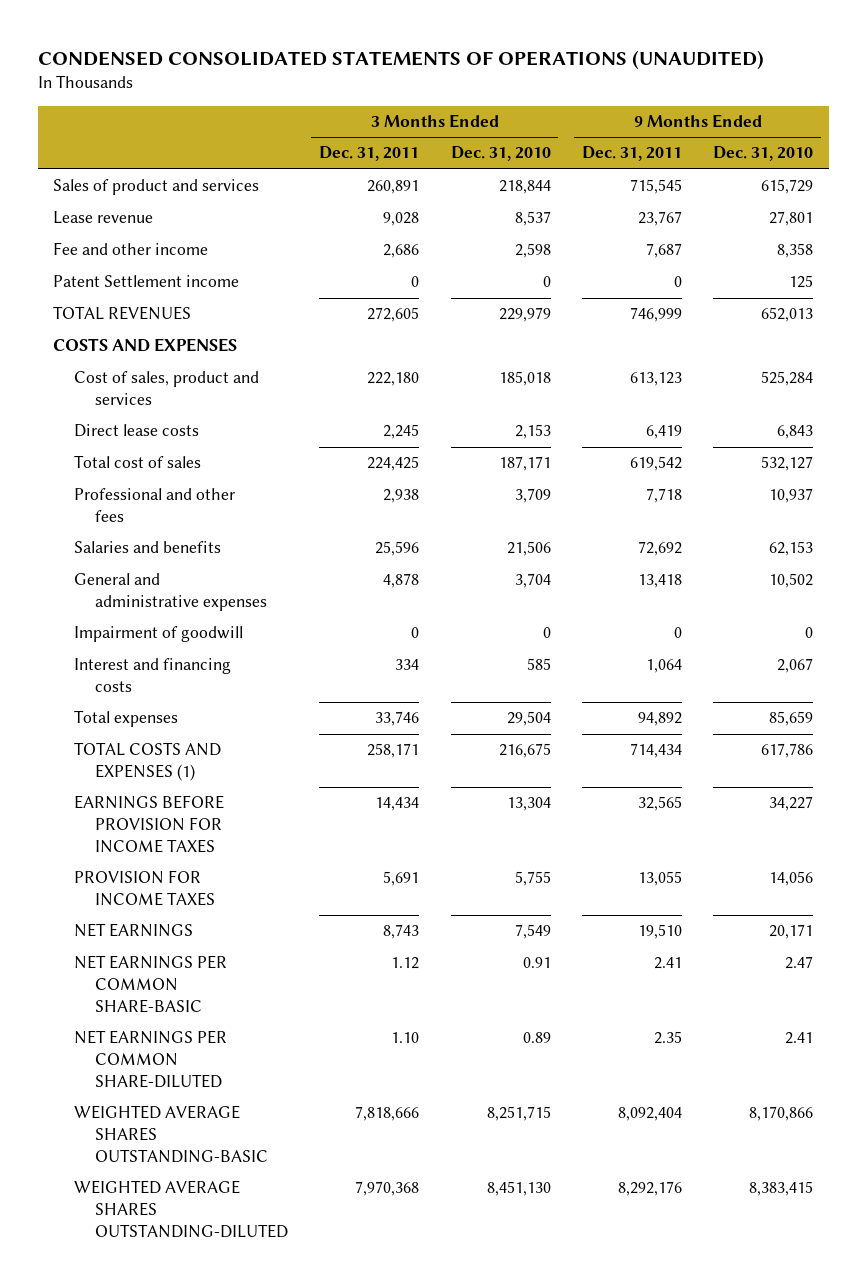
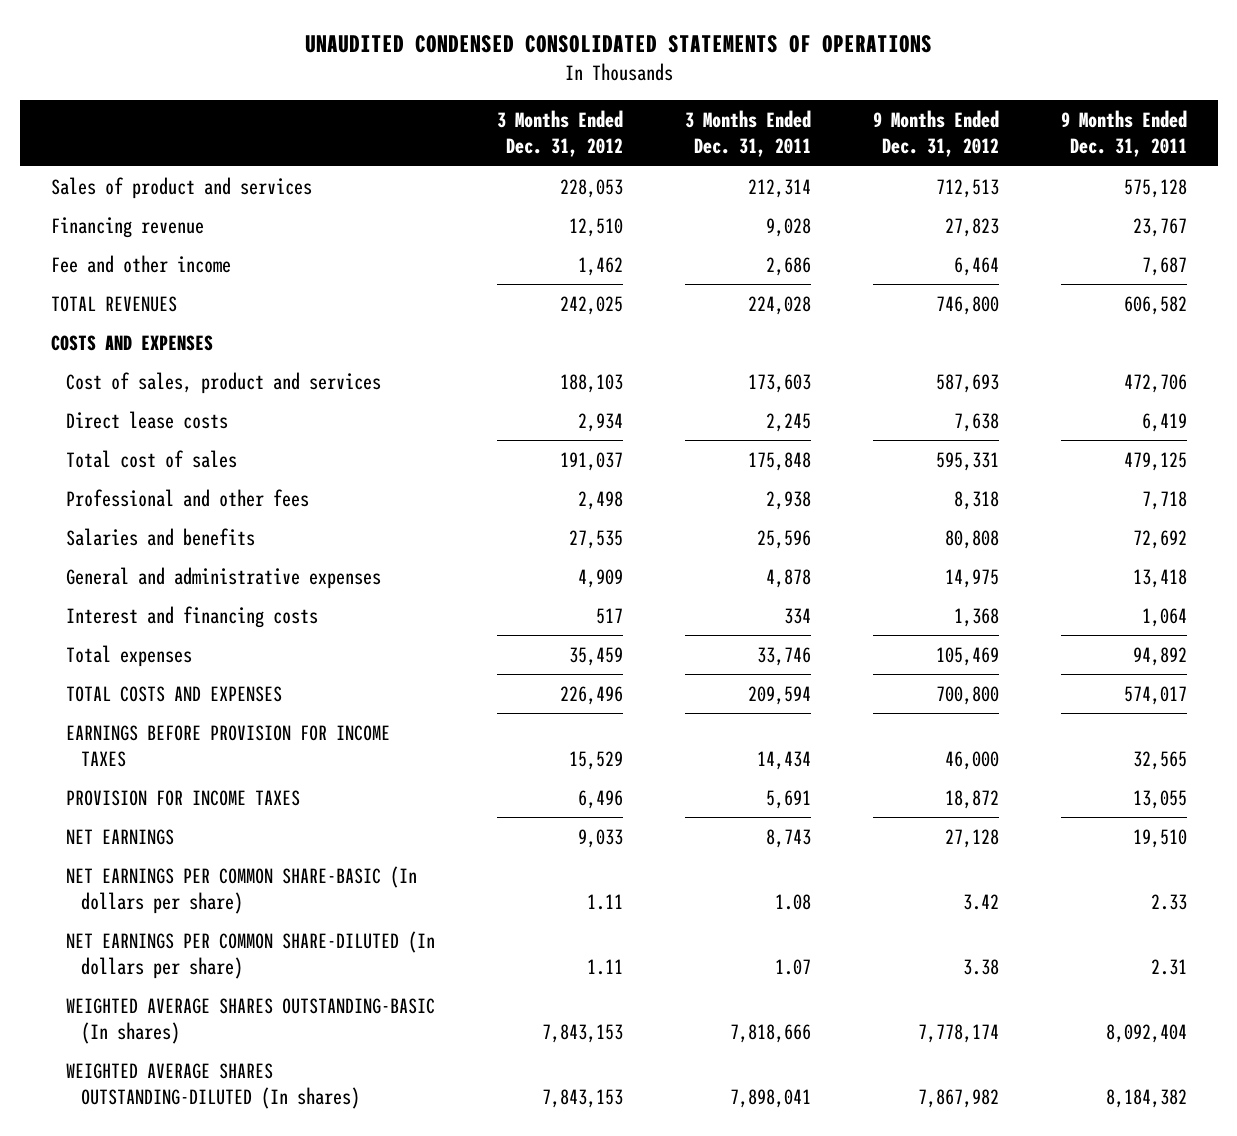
[37,49,764,70] CONDENSED CONSOLIDATED STATEMENTS OF OPERATIONS (UNAUDITED) -> [304,34,932,53] UNAUDITED CONDENSED CONSOLIDATED STATEMENTS OF OPERATIONS
[450,146,551,162] Dec. 31, 2010 -> none
[713,146,814,162] Dec. 31, 2010 -> none
none -> [496,110,623,158] 3 Months Ended Dec. 31, 2012
none -> [872,110,999,158] 9 Months Ended Dec. 31, 2012
[367,180,420,195] 260,891 -> [747,178,811,198] 212,314
[629,179,682,195] 715,545 -> [1123,178,1187,198] 575,128
[53,211,154,225] Lease revenue -> [50,216,204,238] Financing revenue
[53,275,240,288] Patent Settlement income -> none
[367,307,420,323] 272,605 -> [747,295,811,315] 224,028
[629,307,682,323] 746,999 -> [1123,295,1187,315] 606,582
[367,372,420,387] 222,180 -> [747,373,811,393] 173,603
[629,372,682,387] 613,123 -> [1123,373,1187,393] 472,706
[367,456,420,472] 224,425 -> [747,451,811,471] 175,848
[629,456,682,472] 619,542 -> [1123,451,1187,471] 479,125
[73,626,243,643] Impairment of goodwill -> none
[73,742,221,782] TOTAL COSTS AND EXPENSES (1) -> [65,685,282,702] TOTAL COSTS AND EXPENSES
[367,743,420,759] 258,171 -> [747,685,811,705] 209,594
[629,743,682,759] 714,434 -> [1123,685,1187,705] 574,017
[73,955,227,1013] NET EARNINGS PER COMMON SHARE-BASIC -> [65,865,417,914] NET EARNINGS PER COMMON SHARE-BASIC (In dollars per share)
[391,957,420,970] 1.12 -> [774,893,811,910] 1.08
[653,957,682,970] 2.41 -> [1150,893,1187,910] 2.33
[73,1030,227,1088] NET EARNINGS PER COMMON SHARE-DILUTED -> [65,930,435,979] NET EARNINGS PER COMMON SHARE-DILUTED (In dollars per share)
[391,1032,420,1044] 1.10 -> [774,958,811,975] 1.07
[653,1031,682,1045] 2.35 -> [1150,958,1187,975] 2.31
[73,1105,268,1163] WEIGHTED AVERAGE SHARES OUTSTANDING-BASIC -> [65,997,435,1044] WEIGHTED AVERAGE SHARES OUTSTANDING-BASIC (In shares)
[73,1180,288,1238] WEIGHTED AVERAGE SHARES OUTSTANDING-DILUTED -> [65,1062,360,1109] WEIGHTED AVERAGE SHARES OUTSTANDING-DILUTED (In shares)
[355,1181,420,1197] 7,970,368 -> [729,1088,811,1108] 7,898,041
[617,1181,682,1197] 8,292,176 -> [1105,1088,1187,1108] 8,184,382

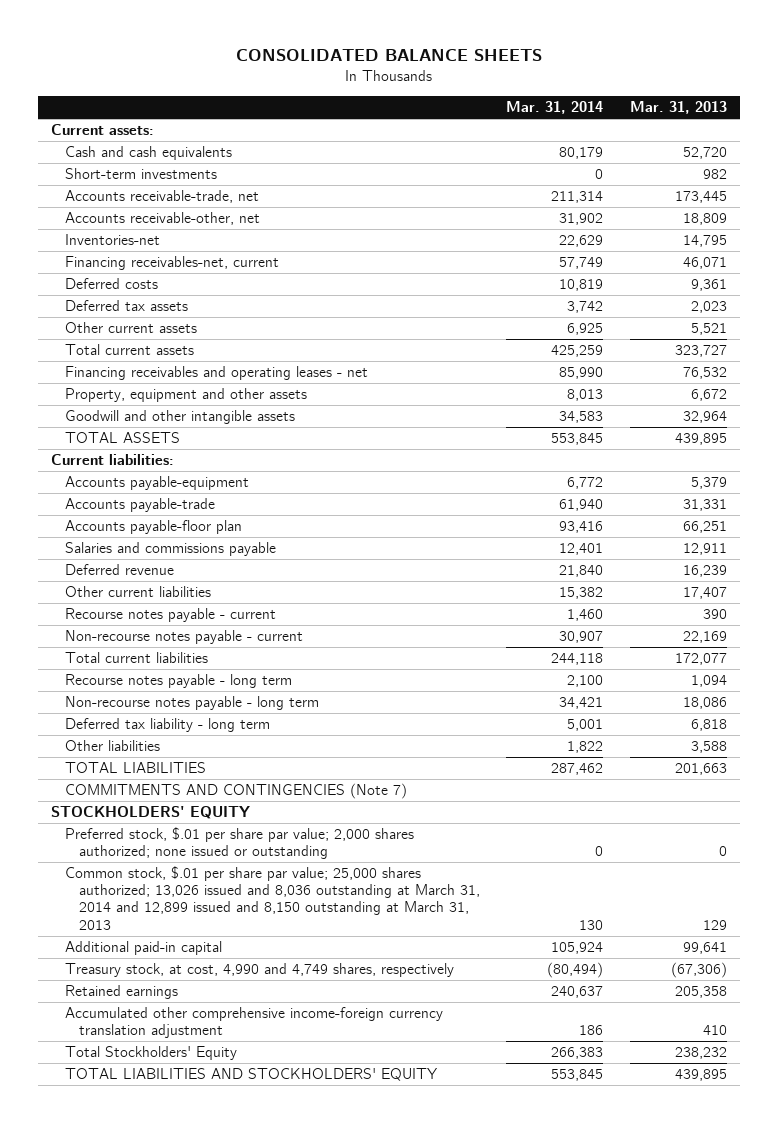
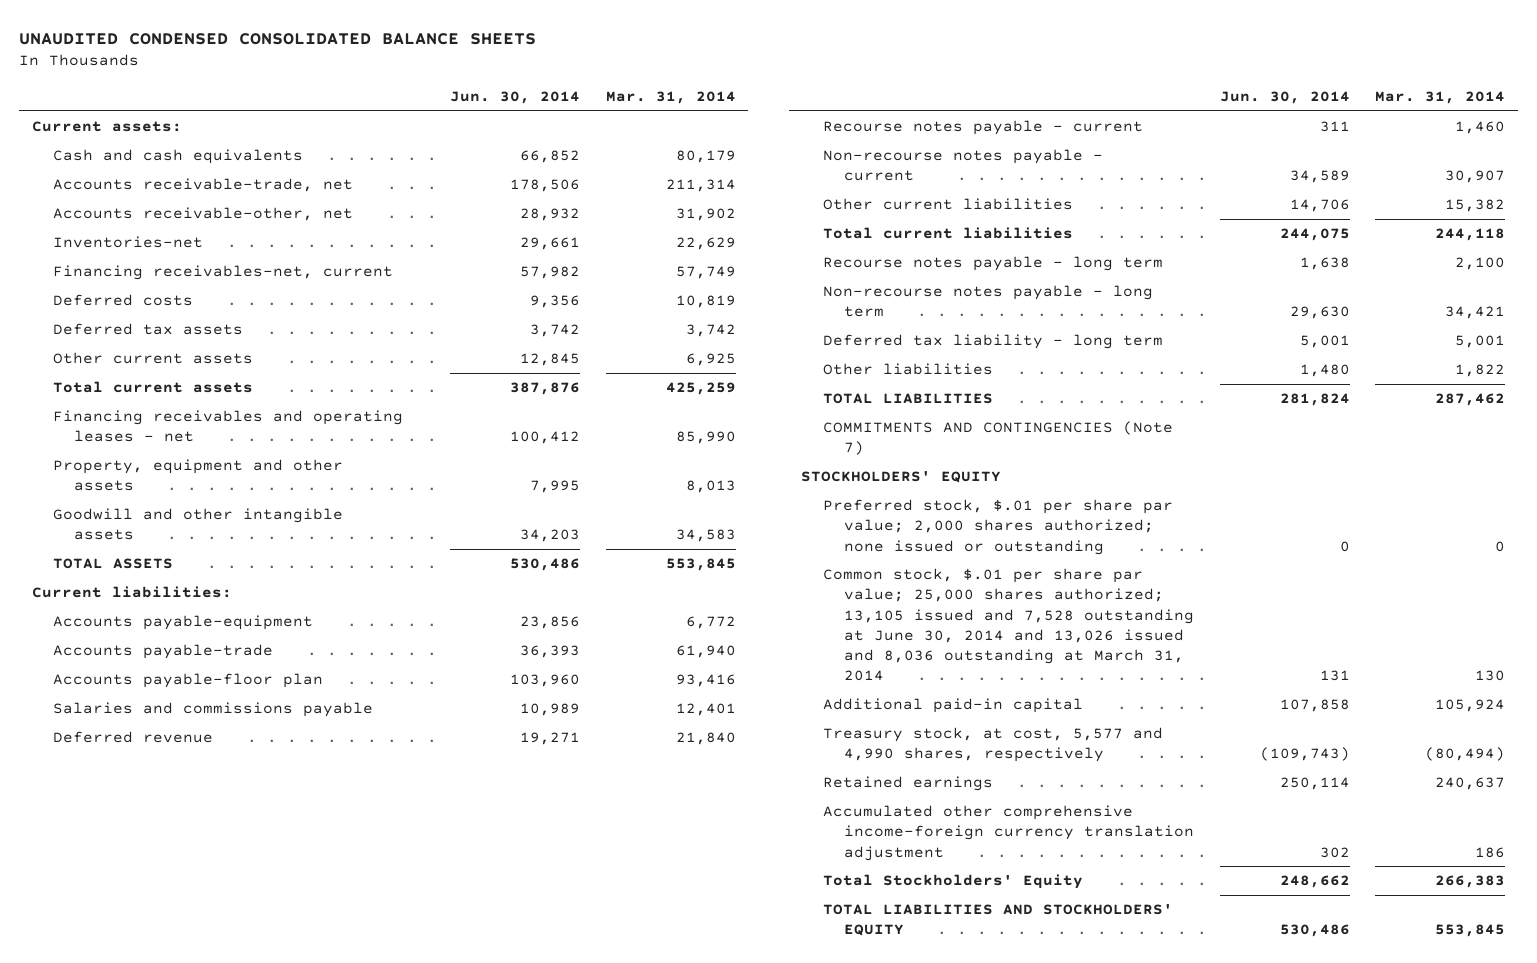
[236,49,543,62] CONSOLIDATED BALANCE SHEETS -> [18,32,536,45] UNAUDITED CONDENSED CONSOLIDATED BALANCE SHEETS
[630,101,728,115] Mar. 31, 2013 -> none
none -> [449,90,580,104] Jun. 30, 2014
[65,168,218,180] Short-term investments -> none
[65,586,212,598] Other current liabilities -> [822,198,1073,211] Other current liabilities
[65,866,480,930] Common stock, $.01 per share par value; 25,000 shares authorized; 13,026 issued and 8,036 outstanding at March 31, 2014 and 12,899 issued and 8,150 outstanding at March 31, 2013 -> [822,568,1195,682] Common stock, $.01 per share par value; 25,000 shares authorized; 13,105 issued and 7,528 outstanding at June 30, 2014 and 13,026 issued and 8,036 outstanding at March 31, 2014
[65,963,455,978] Treasury stock, at cost, 4,990 and 4,749 shares, respectively -> [822,727,1163,763] Treasury stock, at cost, 5,577 and 4,990 shares, respectively

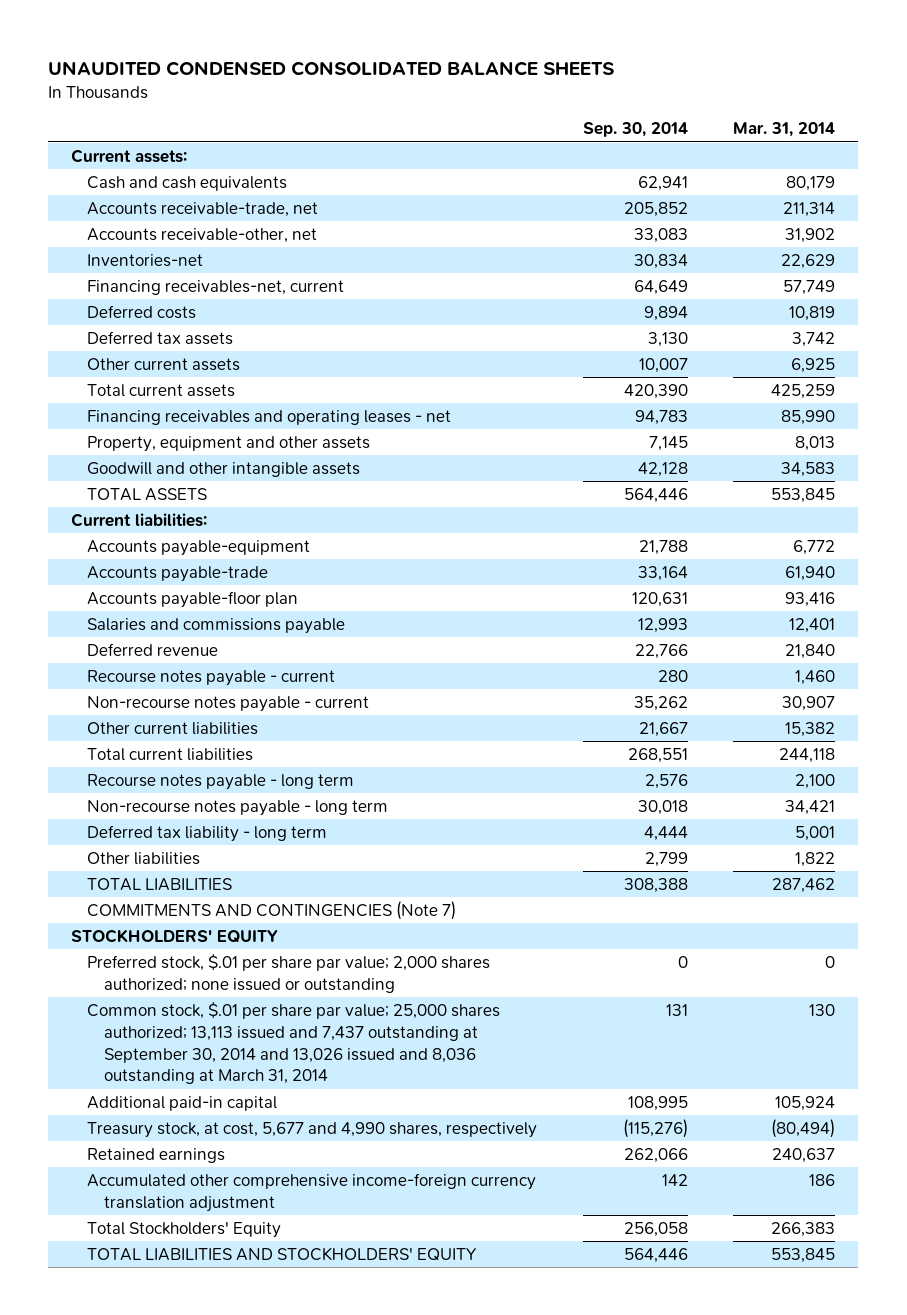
[449,90,580,104] Jun. 30, 2014 -> none
none -> [582,122,688,138] Sep. 30, 2014
[822,568,1195,682] Common stock, $.01 per share par value; 25,000 shares authorized; 13,105 issued and 7,528 outstanding at June 30, 2014 and 13,026 issued and 8,036 outstanding at March 31, 2014 -> [87,1002,501,1085] Common stock, $.01 per share par value; 25,000 shares authorized; 13,113 issued and 7,437 outstanding at September 30, 2014 and 13,026 issued and 8,036 outstanding at March 31, 2014
[822,727,1163,763] Treasury stock, at cost, 5,577 and 4,990 shares, respectively -> [87,1122,538,1139] Treasury stock, at cost, 5,677 and 4,990 shares, respectively

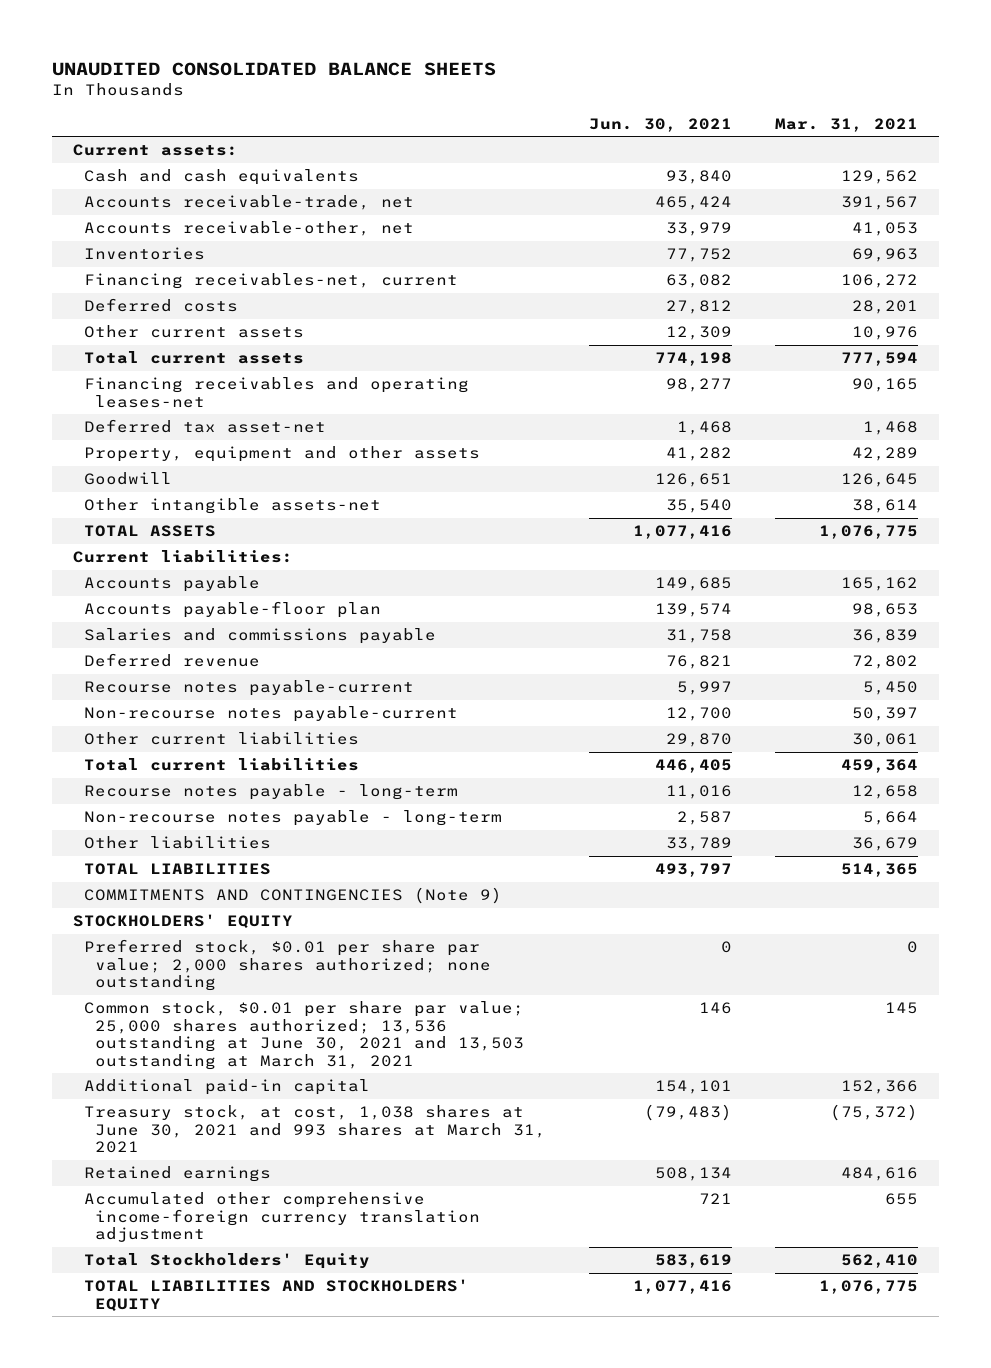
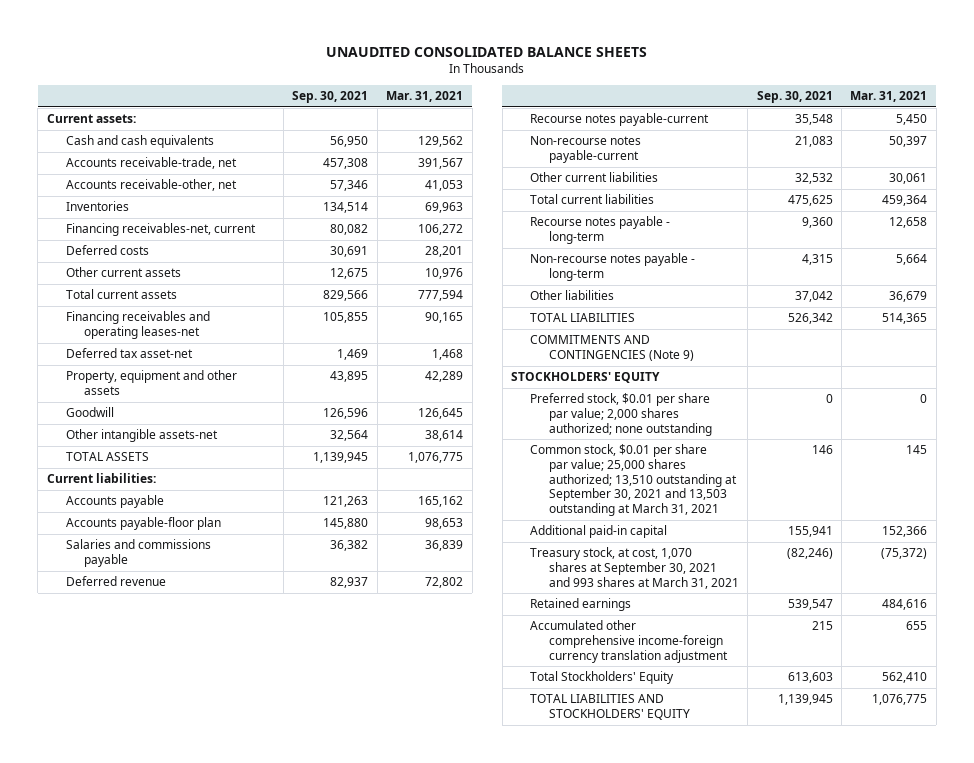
[588,117,732,132] Jun. 30, 2021 -> none
none -> [292,91,369,104] Sep. 30, 2021
[84,1001,525,1070] Common stock, $0.01 per share par value; 25,000 shares authorized; 13,536 outstanding at June 30, 2021 and 13,503 outstanding at March 31, 2021 -> [529,444,737,517] Common stock, $0.01 per share par value; 25,000 shares authorized; 13,510 outstanding at September 30, 2021 and 13,503 outstanding at March 31, 2021
[84,1105,547,1154] Treasury stock, at cost, 1,038 shares at June 30, 2021 and 993 shares at March 31, 2021 -> [529,547,739,589] Treasury stock, at cost, 1,070 shares at September 30, 2021 and 993 shares at March 31, 2021

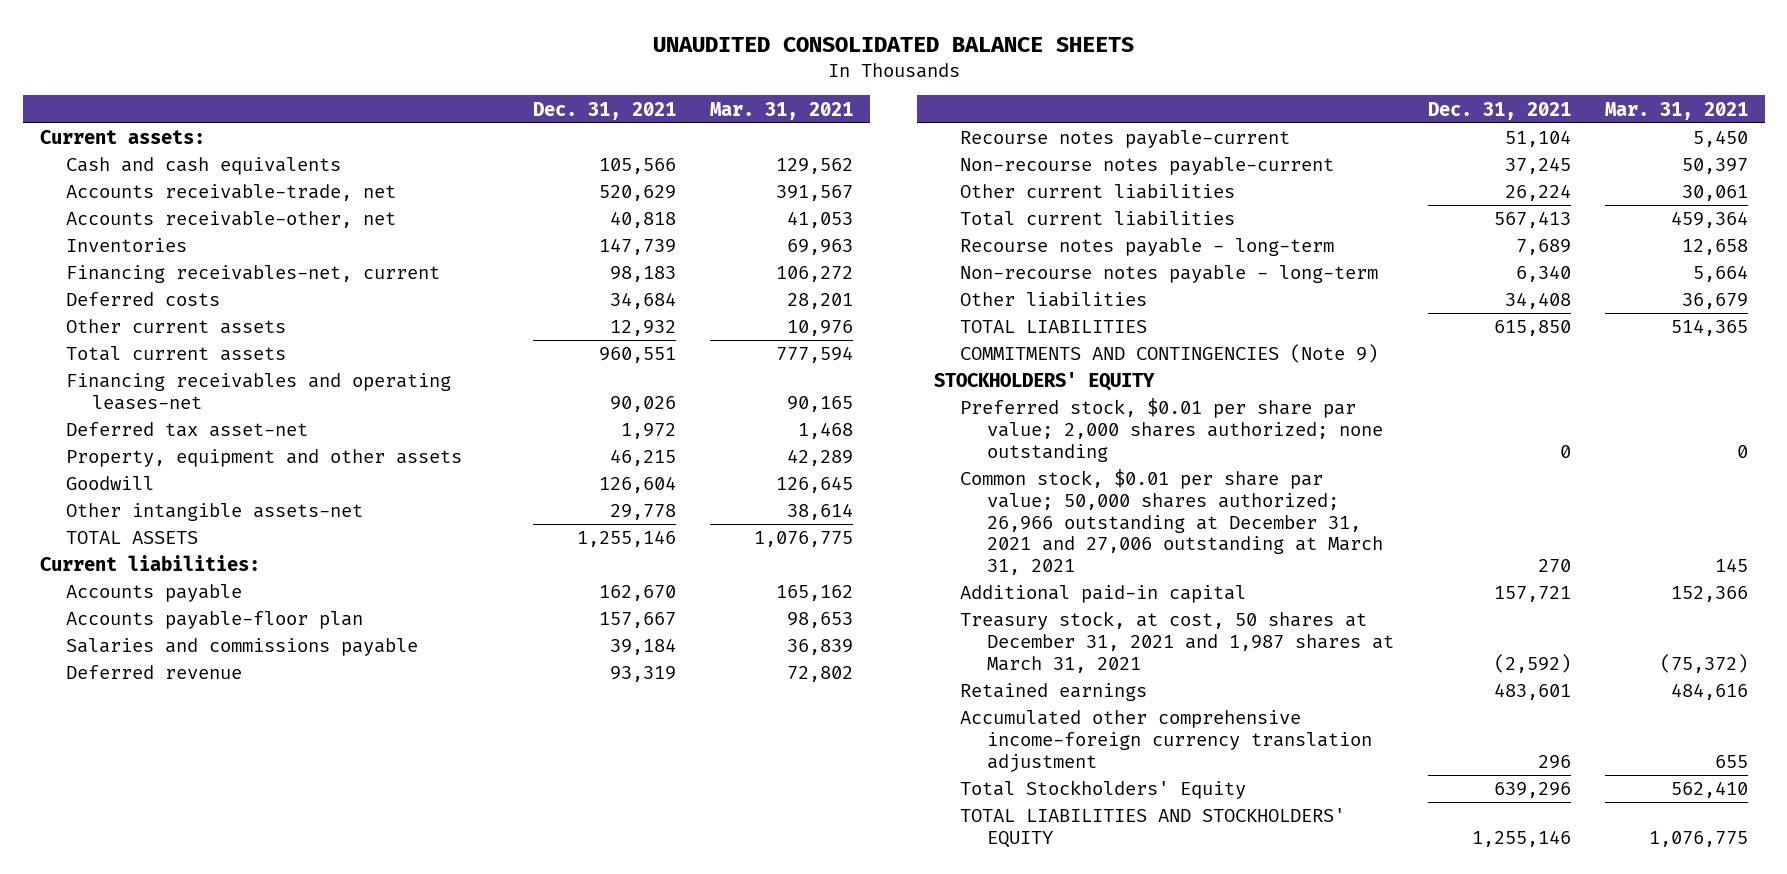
[292,91,369,104] Sep. 30, 2021 -> none
none -> [533,101,677,120] Dec. 31, 2021
[529,444,737,517] Common stock, $0.01 per share par value; 25,000 shares authorized; 13,510 outstanding at September 30, 2021 and 13,503 outstanding at March 31, 2021 -> [960,469,1383,575] Common stock, $0.01 per share par value; 50,000 shares authorized; 26,966 outstanding at December 31, 2021 and 27,006 outstanding at March 31, 2021
[529,547,739,589] Treasury stock, at cost, 1,070 shares at September 30, 2021 and 993 shares at March 31, 2021 -> [960,611,1394,673] Treasury stock, at cost, 50 shares at December 31, 2021 and 1,987 shares at March 31, 2021

